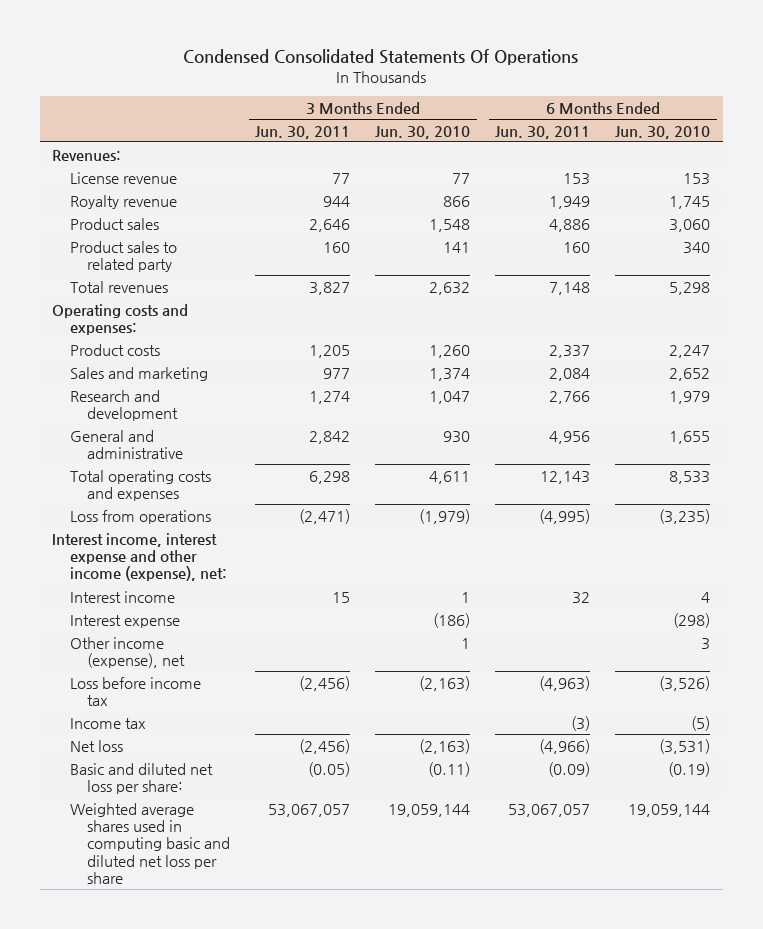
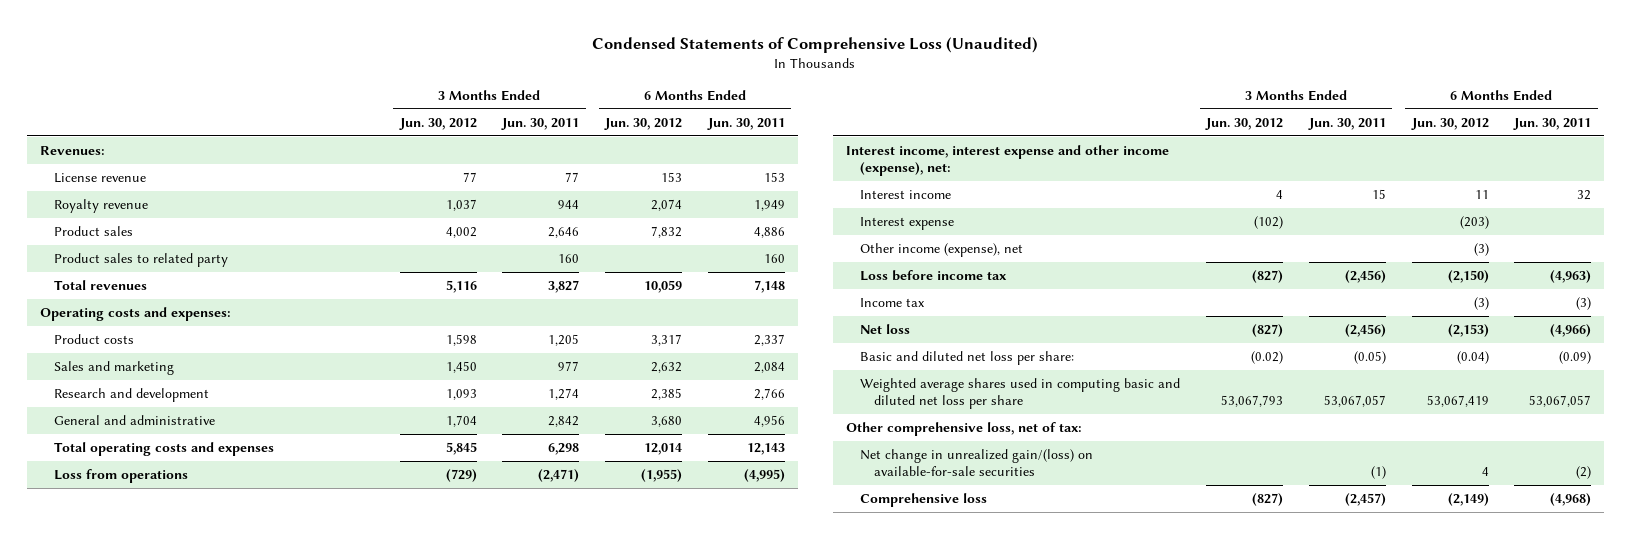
[183,49,579,66] Condensed Consolidated Statements Of Operations -> [592,36,1039,53] Condensed Statements of Comprehensive Loss (Unaudited)
[375,125,471,139] Jun. 30, 2010 -> none
[615,125,711,139] Jun. 30, 2010 -> none
none -> [398,118,477,131] Jun. 30, 2012
none -> [604,118,683,131] Jun. 30, 2012
none -> [846,422,1083,437] Other comprehensive loss, net of tax:
none -> [860,449,1094,476] Net change in unrealized gain/(loss) on available-for-sale securities
none -> [860,493,988,508] Comprehensive loss

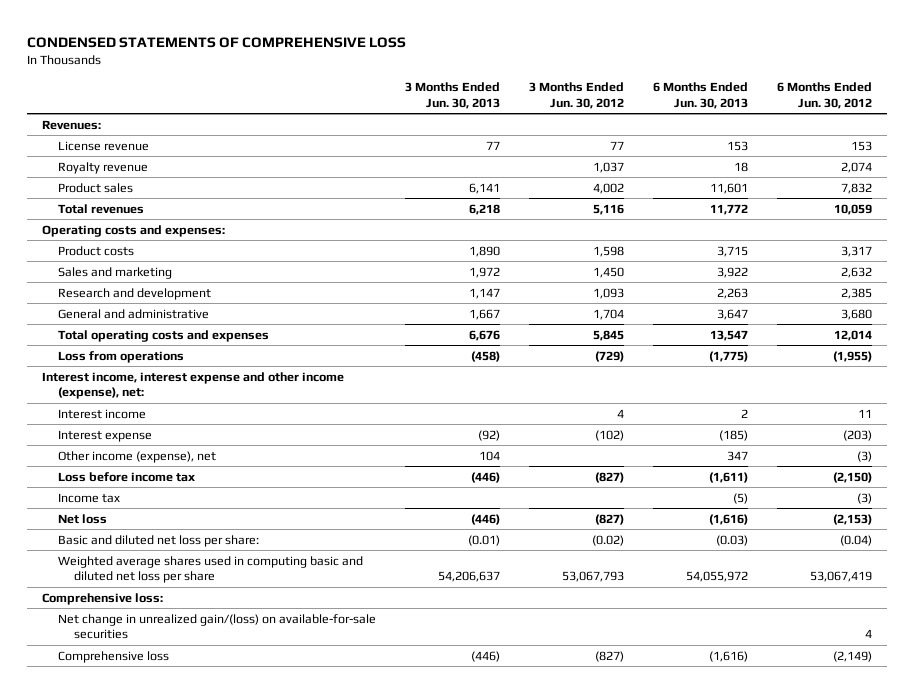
[592,36,1039,53] Condensed Statements of Comprehensive Loss (Unaudited) -> [26,36,406,48] CONDENSED STATEMENTS OF COMPREHENSIVE LOSS
[501,118,580,131] Jun. 30, 2011 -> none
[706,118,785,131] Jun. 30, 2011 -> none
none -> [404,82,500,109] 3 Months Ended Jun. 30, 2013
none -> [653,82,749,109] 6 Months Ended Jun. 30, 2013
[53,253,228,268] Product sales to related party -> none
[846,422,1083,437] Other comprehensive loss, net of tax: -> [41,592,163,605] Comprehensive loss:

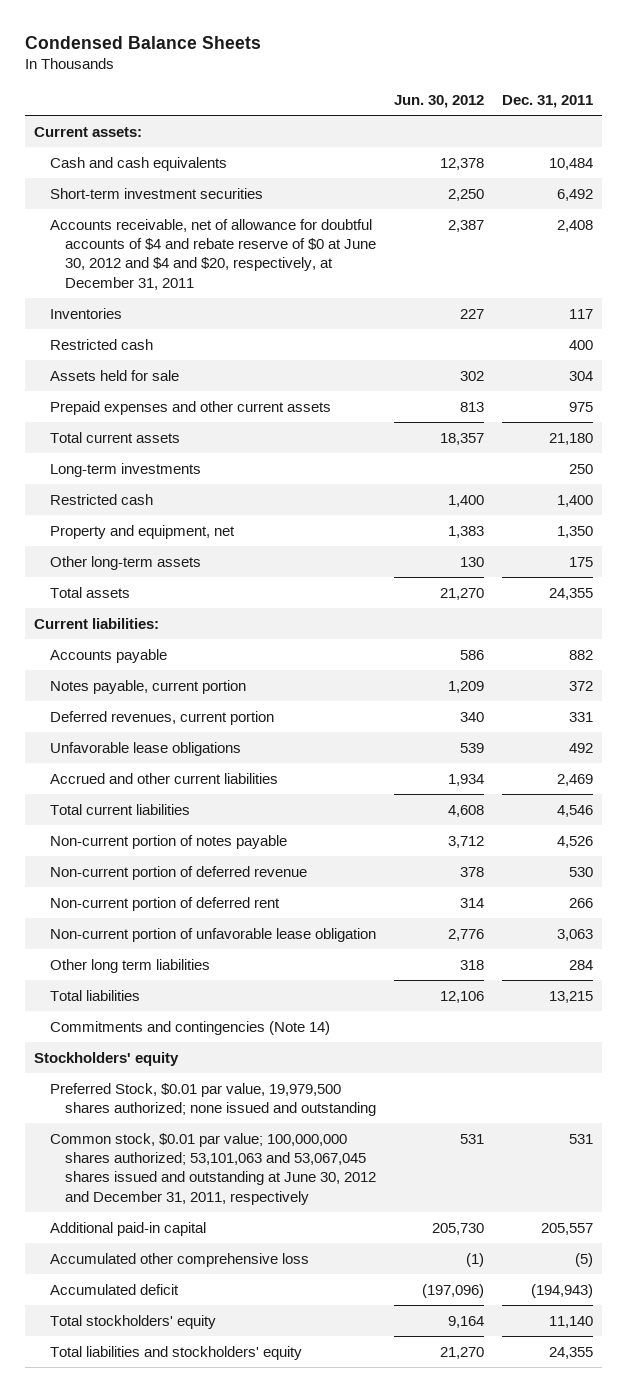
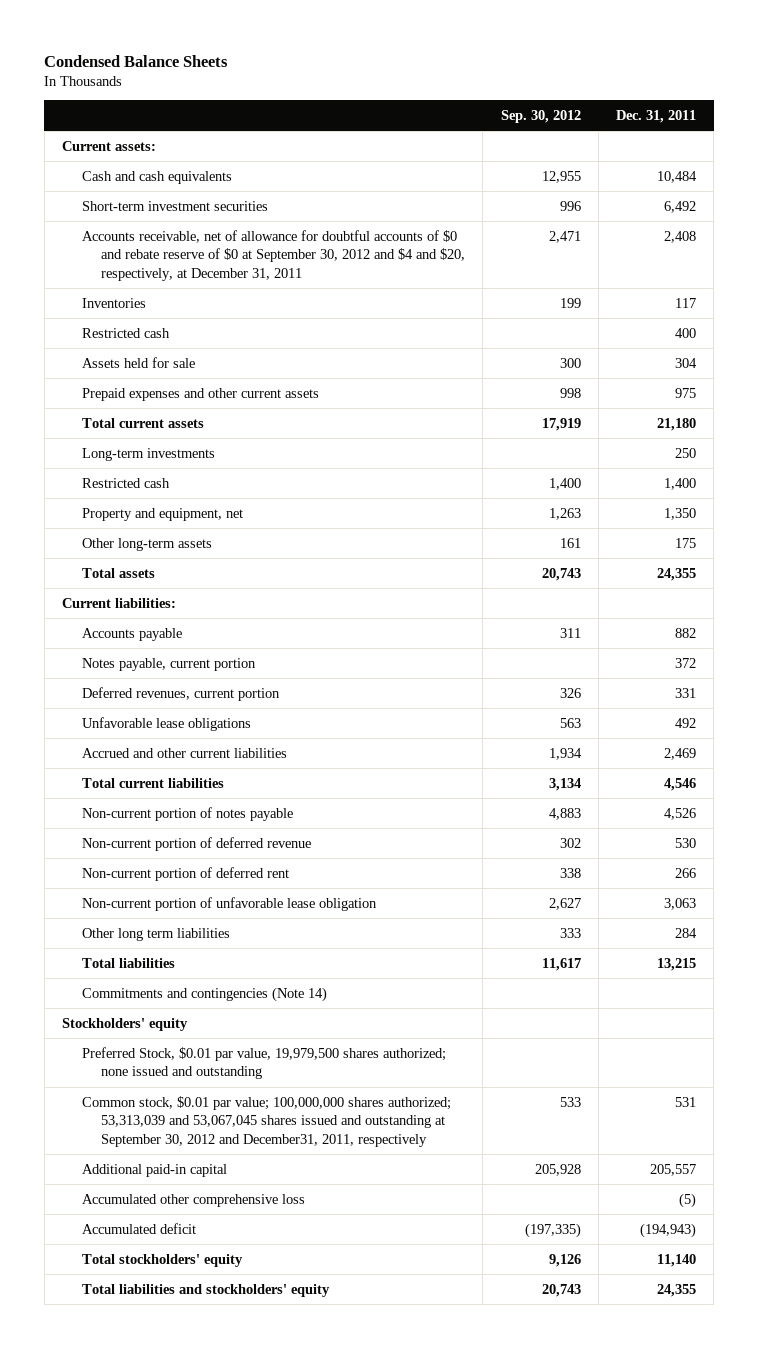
[393,94,484,108] Jun. 30, 2012 -> none
none -> [500,110,581,124] Sep. 30, 2012
[49,218,376,290] Accounts receivable, net of allowance for doubtful accounts of $4 and rebate reserve of $0 at June 30, 2012 and $4 and $20, respectively, at December 31, 2011 -> [81,229,466,281] Accounts receivable, net of allowance for doubtful accounts of $0 and rebate reserve of $0 at September 30, 2012 and $4 and $20, respectively, at December 31, 2011
[49,1132,376,1205] Common stock, $0.01 par value; 100,000,000 shares authorized; 53,101,063 and 53,067,045 shares issued and outstanding at June 30, 2012 and December 31, 2011, respectively -> [81,1095,451,1147] Common stock, $0.01 par value; 100,000,000 shares authorized; 53,313,039 and 53,067,045 shares issued and outstanding at September 30, 2012 and December31, 2011, respectively

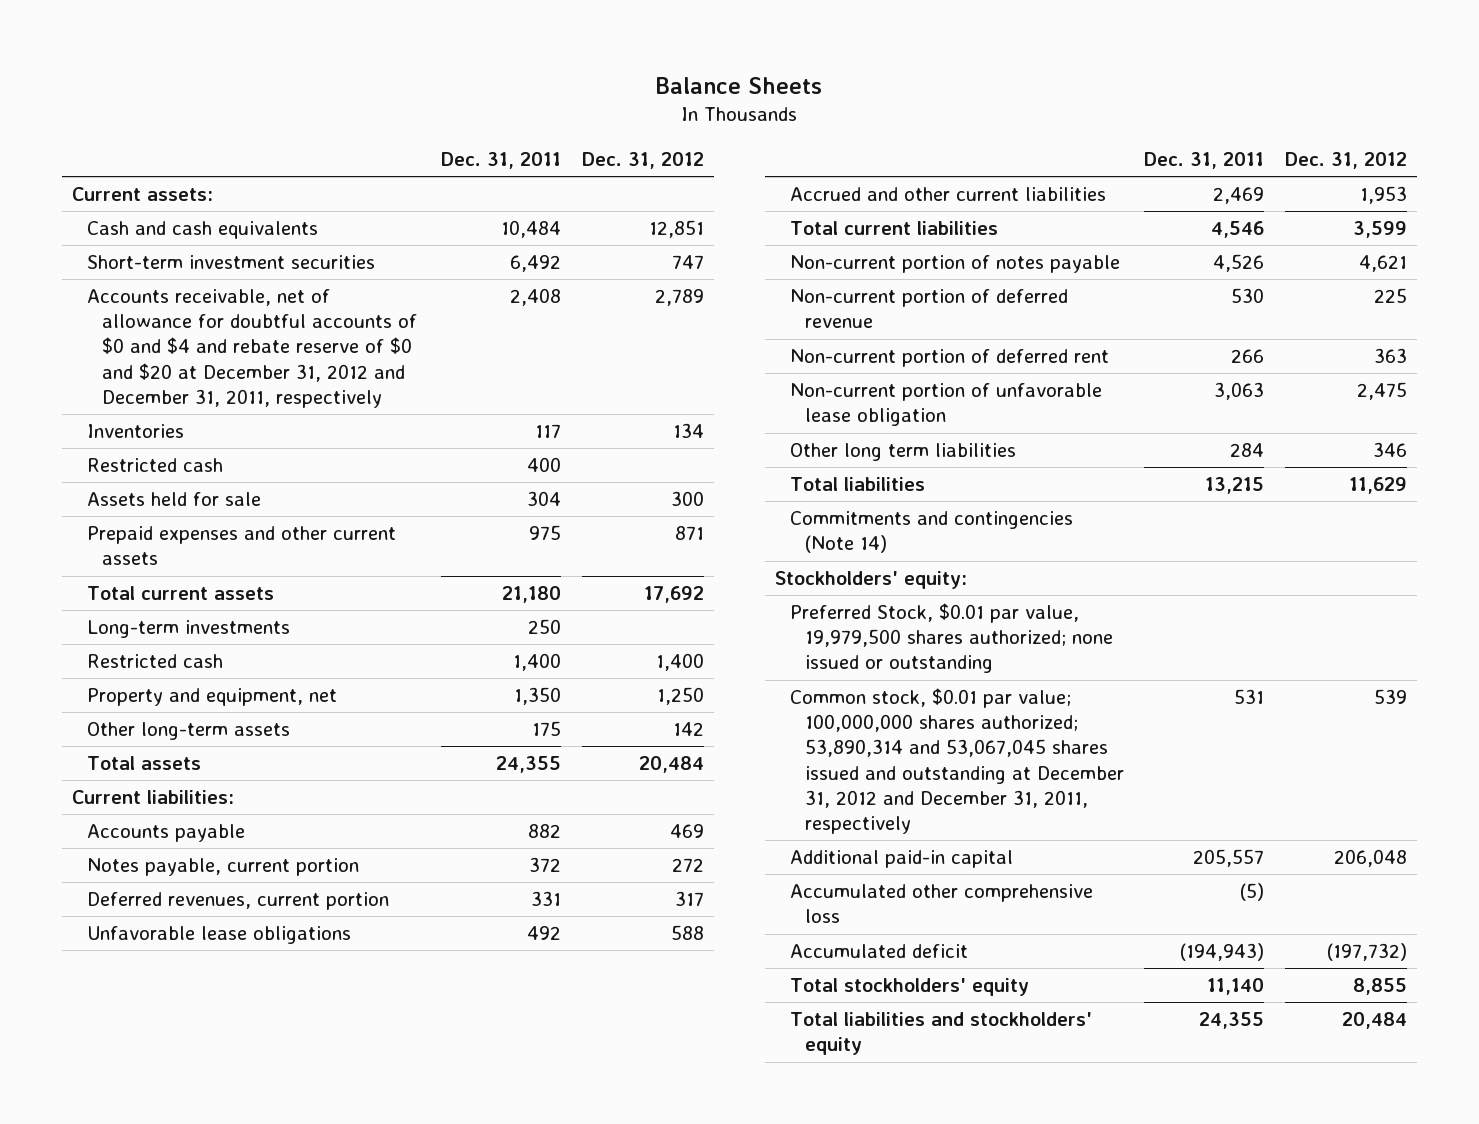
[44,54,229,67] Condensed Balance Sheets -> [656,76,823,94] Balance Sheets
[500,110,581,124] Sep. 30, 2012 -> none
none -> [581,151,704,169] Dec. 31, 2012
[81,229,466,281] Accounts receivable, net of allowance for doubtful accounts of $0 and rebate reserve of $0 at September 30, 2012 and $4 and $20, respectively, at December 31, 2011 -> [86,289,417,408] Accounts receivable, net of allowance for doubtful accounts of $0 and $4 and rebate reserve of $0 and $20 at December 31, 2012 and December 31, 2011, respectively
[61,1017,188,1031] Stockholders' equity -> [775,571,968,590] Stockholders' equity:
[81,1046,446,1080] Preferred Stock, $0.01 par value, 19,979,500 shares authorized; none issued and outstanding -> [789,603,1113,674] Preferred Stock, $0.01 par value, 19,979,500 shares authorized; none issued or outstanding
[81,1095,451,1147] Common stock, $0.01 par value; 100,000,000 shares authorized; 53,313,039 and 53,067,045 shares issued and outstanding at September 30, 2012 and December31, 2011, respectively -> [789,688,1124,834] Common stock, $0.01 par value; 100,000,000 shares authorized; 53,890,314 and 53,067,045 shares issued and outstanding at December 31, 2012 and December 31, 2011, respectively

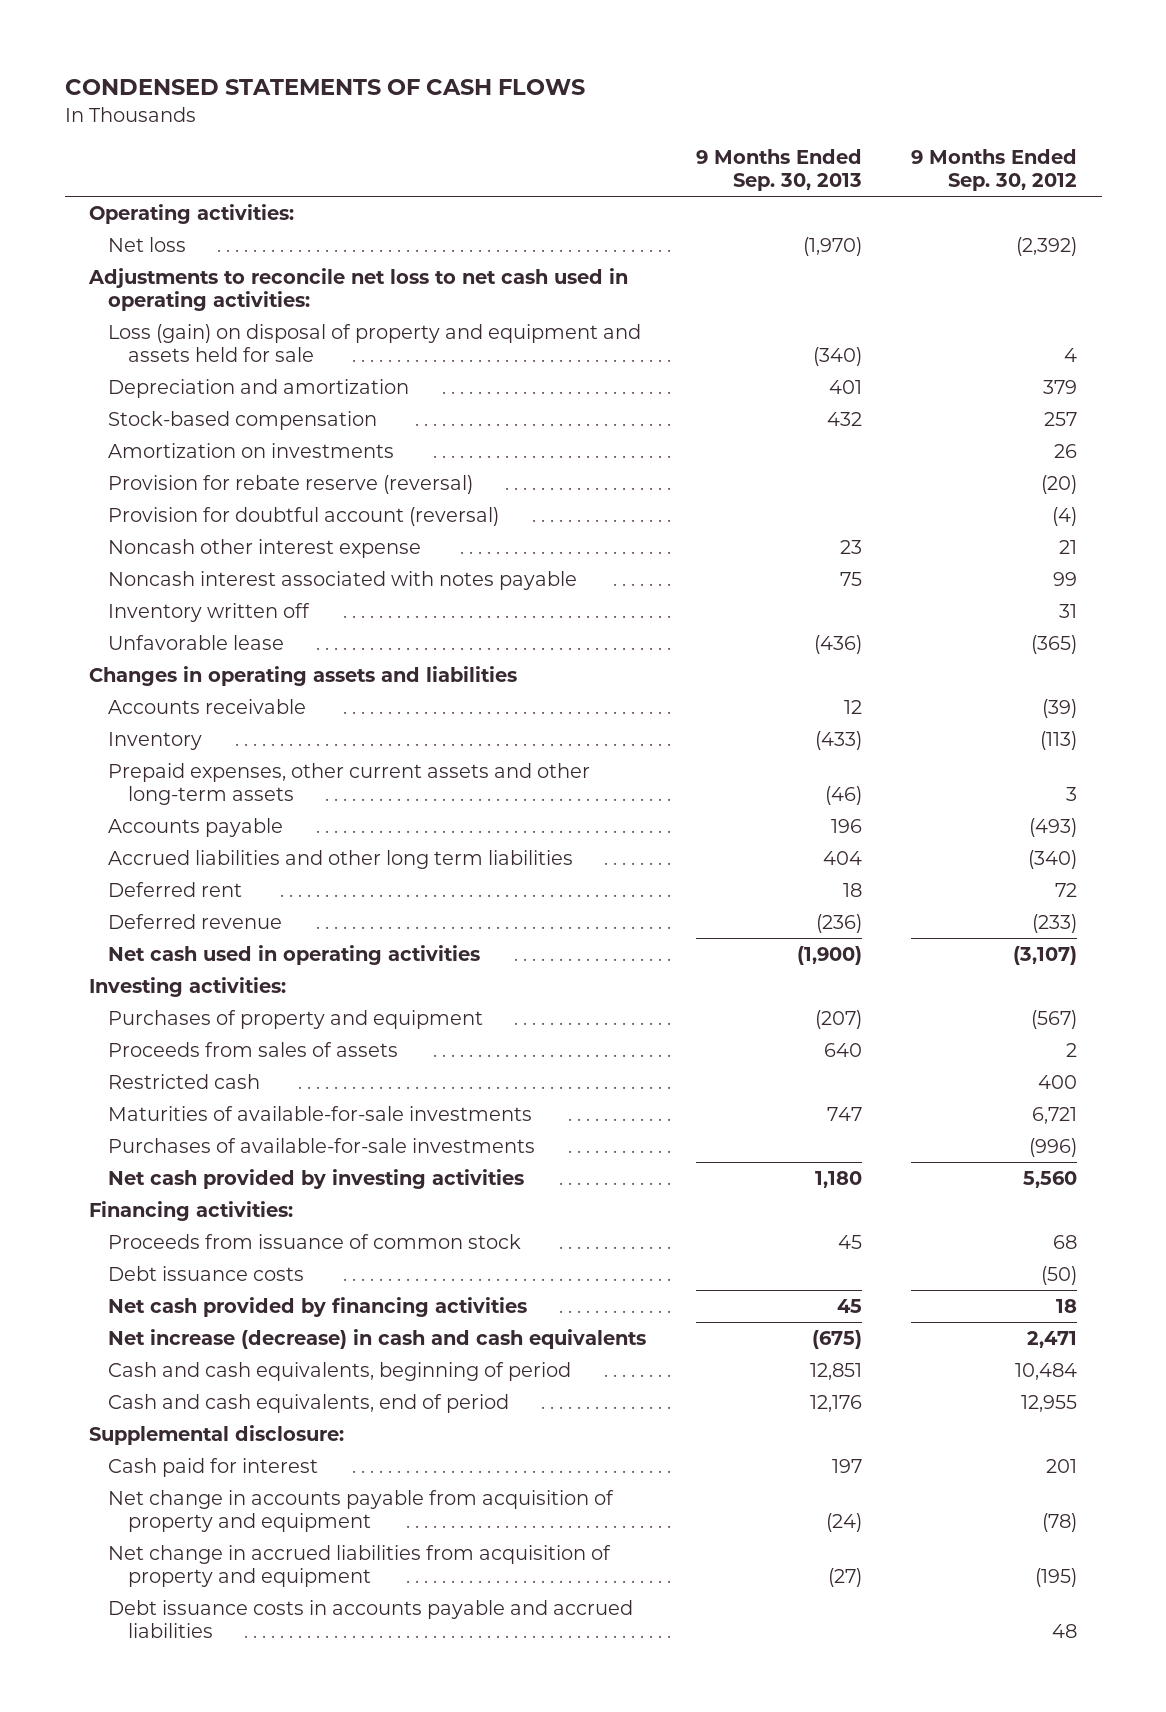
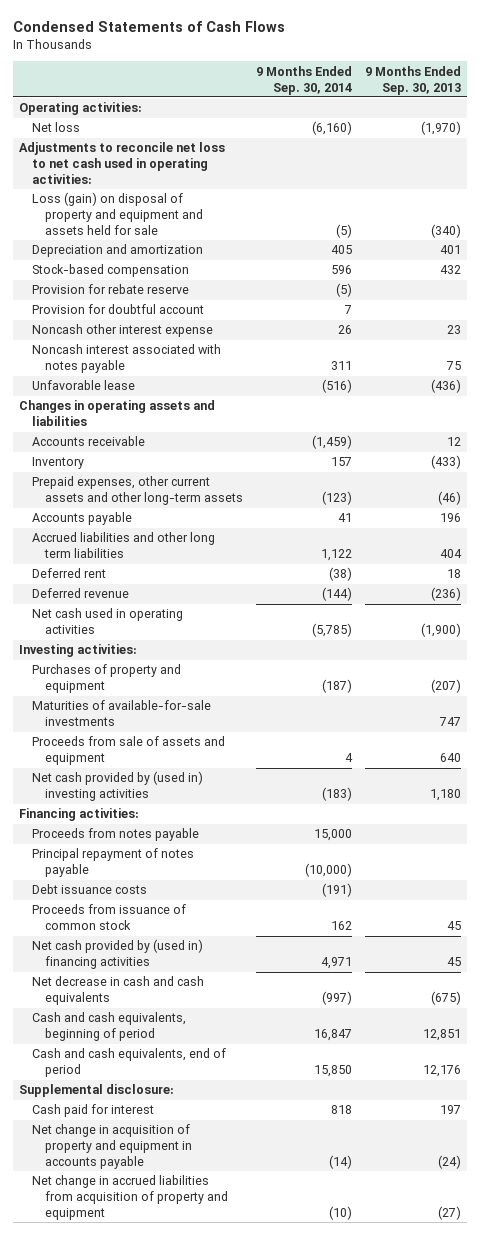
[64,79,585,96] CONDENSED STATEMENTS OF CASH FLOWS -> [12,20,285,32] Condensed Statements of Cash Flows
[910,149,1077,192] 9 Months Ended Sep. 30, 2012 -> none
none -> [255,65,352,95] 9 Months Ended Sep. 30, 2014
[108,442,395,458] Amortization on investments -> none
[108,474,474,494] Provision for rebate reserve (reversal) -> [32,284,190,295] Provision for rebate reserve
[108,506,500,526] Provision for doubtful account (reversal) -> [32,304,205,315] Provision for doubtful account
[108,602,311,622] Inventory written off -> none
[108,1041,399,1057] Proceeds from sales of assets -> none
[108,1073,261,1089] Restricted cash -> none
[108,1137,536,1153] Purchases of available-for-sale investments -> none
none -> [32,736,226,766] Proceeds from sale of assets and equipment
[108,1168,525,1189] Net cash provided by investing activities -> [32,771,204,802] Net cash provided by (used in) investing activities
none -> [32,828,200,842] Proceeds from notes payable
none -> [32,848,195,878] Principal repayment of notes payable
[108,1233,522,1249] Proceeds from issuance of common stock -> [32,904,187,931] Proceeds from issuance of common stock
[108,1296,528,1317] Net cash provided by financing activities -> [32,939,204,970] Net cash provided by (used in) financing activities
[108,1328,647,1349] Net increase (decrease) in cash and cash equivalents -> [32,976,205,1006] Net decrease in cash and cash equivalents
[108,1489,615,1532] Net change in accounts payable from acquisition of property and equipment -> [32,1124,193,1170] Net change in acquisition of property and equipment in accounts payable
[108,1599,634,1638] Debt issuance costs in accounts payable and accrued liabilities -> none

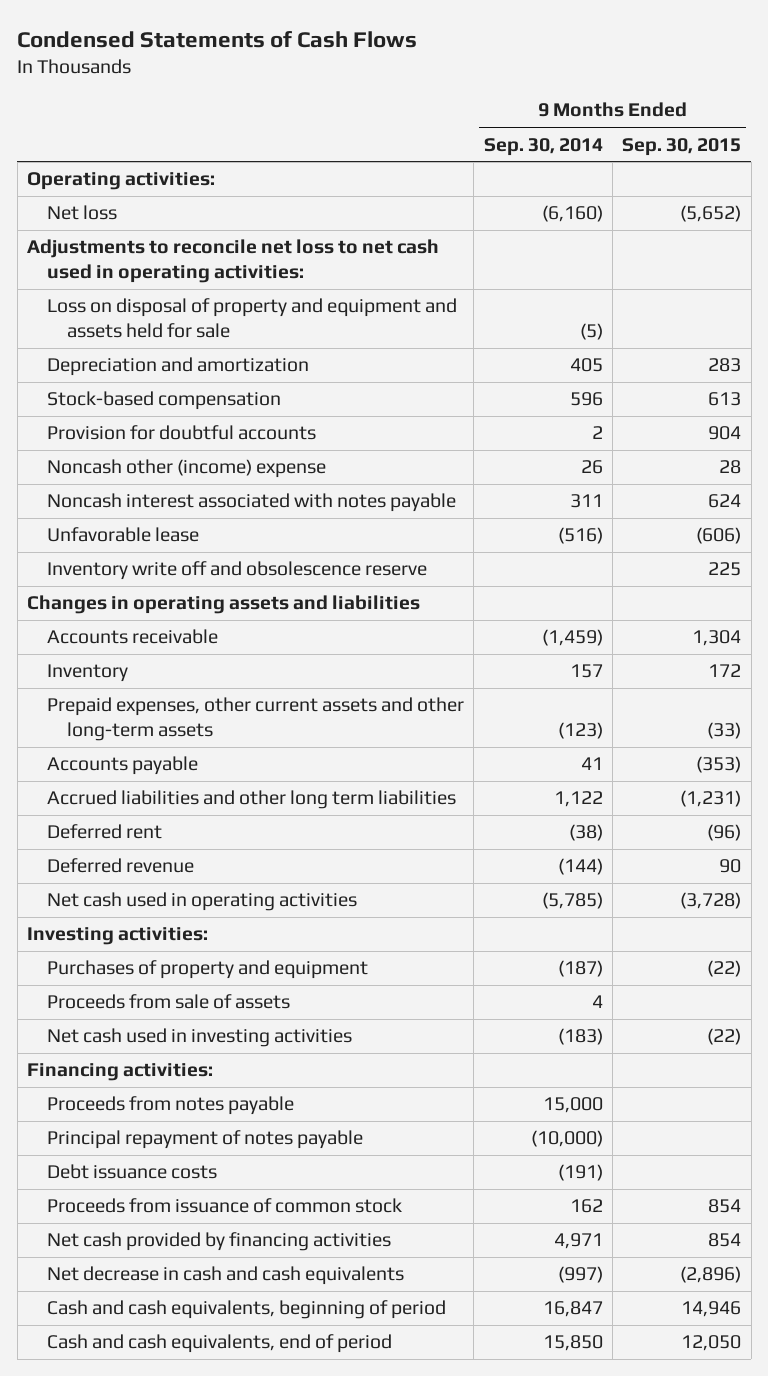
[364,65,461,95] 9 Months Ended Sep. 30, 2013 -> none
none -> [622,137,742,156] Sep. 30, 2015
[32,192,204,236] Loss (gain) on disposal of property and equipment and assets held for sale -> [47,298,458,339] Loss on disposal of property and equipment and assets held for sale
[32,284,190,295] Provision for rebate reserve -> none
[32,304,205,315] Provision for doubtful account -> [47,425,317,441] Provision for doubtful accounts
[343,305,352,315] 7 -> [591,426,603,440] 2
[32,324,214,338] Noncash other interest expense -> [47,459,327,479] Noncash other (income) expense
none -> [47,561,428,581] Inventory write off and obsolescence reserve
[32,700,212,727] Maturities of available-for-sale investments -> none
[32,736,226,766] Proceeds from sale of assets and equipment -> [47,994,291,1010] Proceeds from sale of assets
[32,771,204,802] Net cash provided by (used in) investing activities -> [47,1028,353,1048] Net cash used in investing activities
[32,939,204,970] Net cash provided by (used in) financing activities -> [47,1232,392,1252] Net cash provided by financing activities
[19,1084,175,1098] Supplemental disclosure: -> none
[32,1104,155,1118] Cash paid for interest -> none
[32,1124,193,1170] Net change in acquisition of property and equipment in accounts payable -> none
[32,1175,229,1221] Net change in accrued liabilities from acquisition of property and equipment -> none

